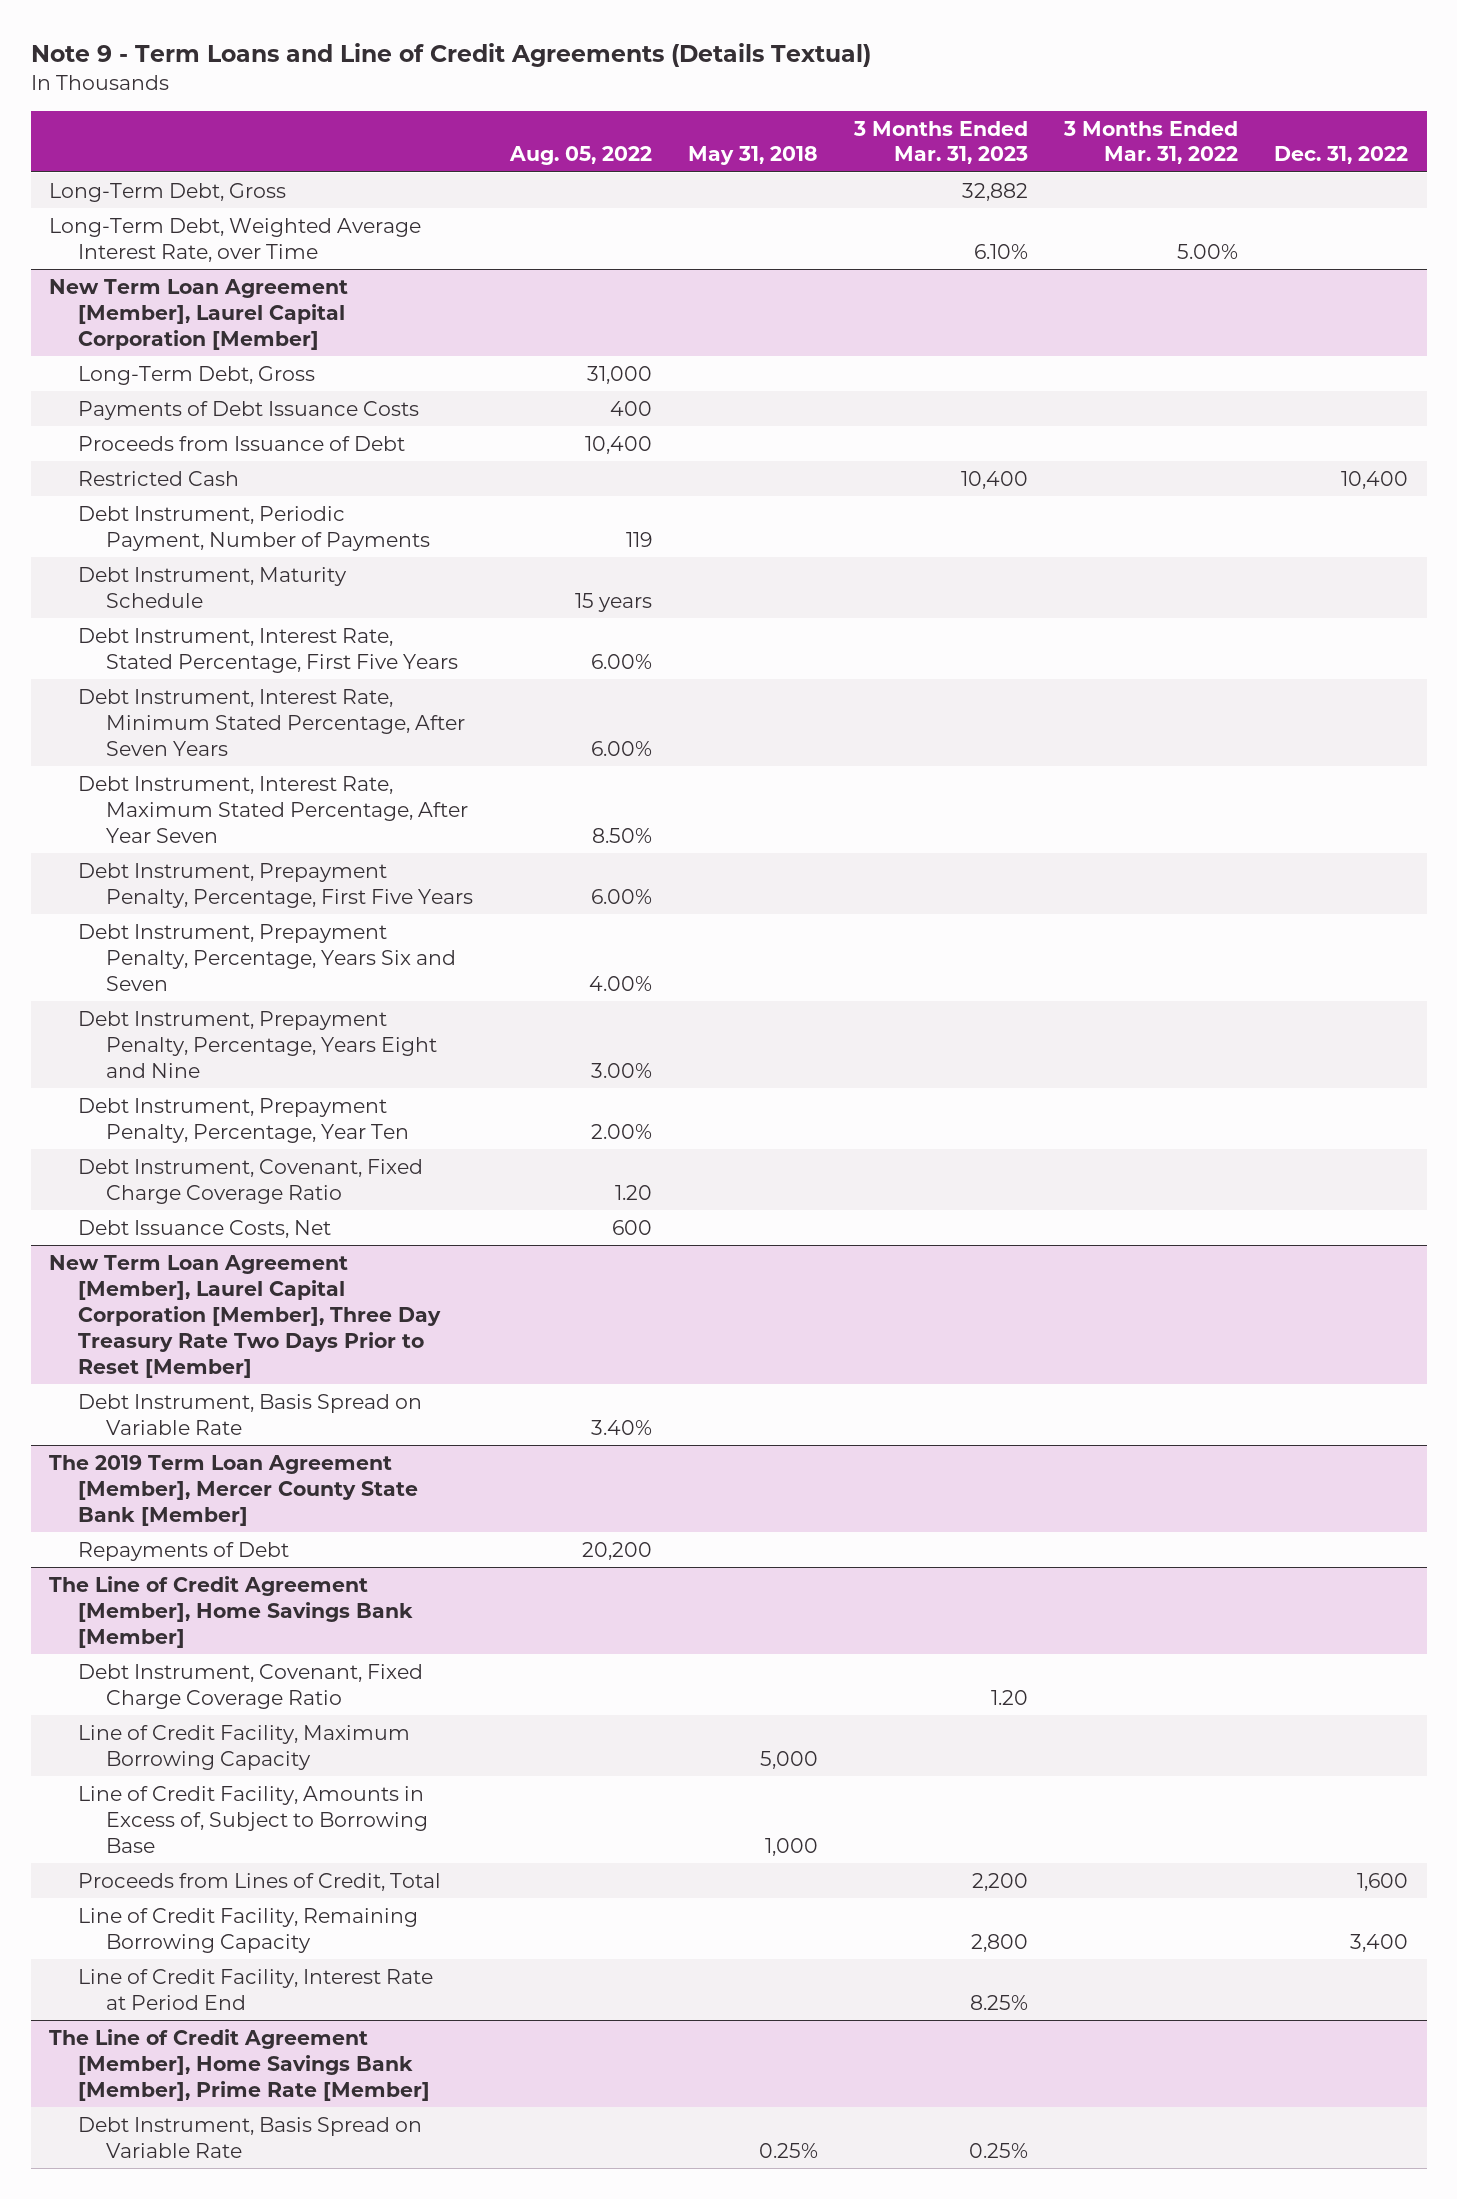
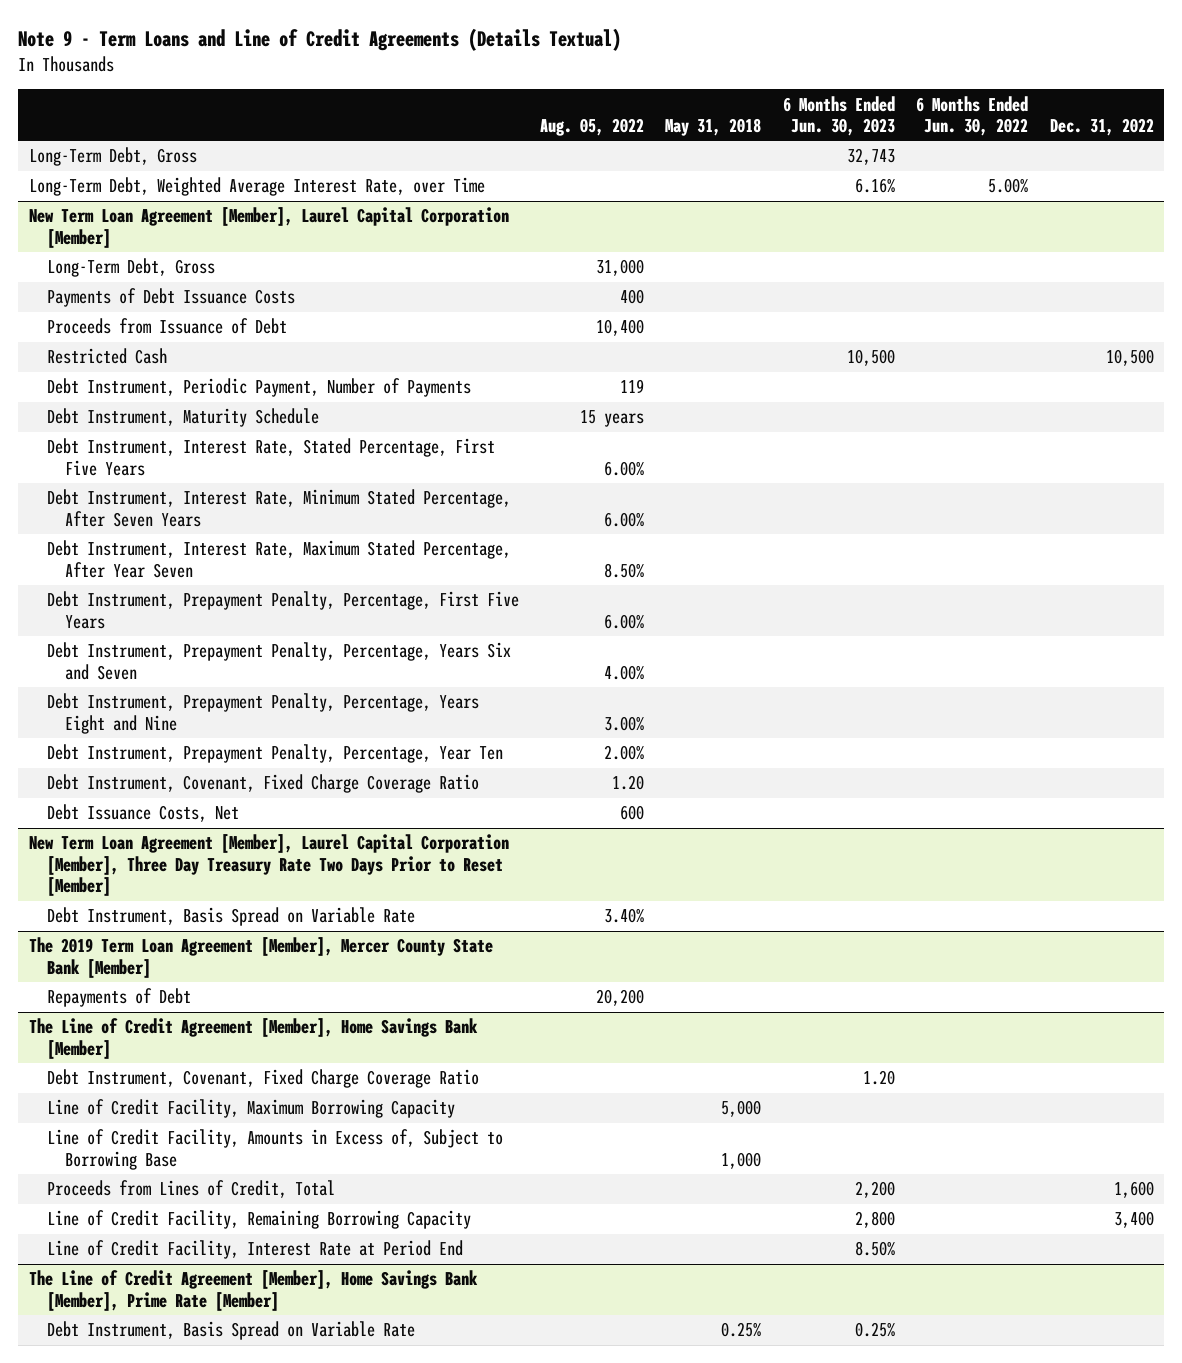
[853,120,1029,165] 3 Months Ended Mar. 31, 2023 -> none
[1063,120,1239,165] 3 Months Ended Mar. 31, 2022 -> none
none -> [782,95,895,136] 6 Months Ended Jun. 30, 2023
none -> [916,95,1029,136] 6 Months Ended Jun. 30, 2022
[1341,470,1409,489] 10,400 -> [1105,349,1154,367] 10,500

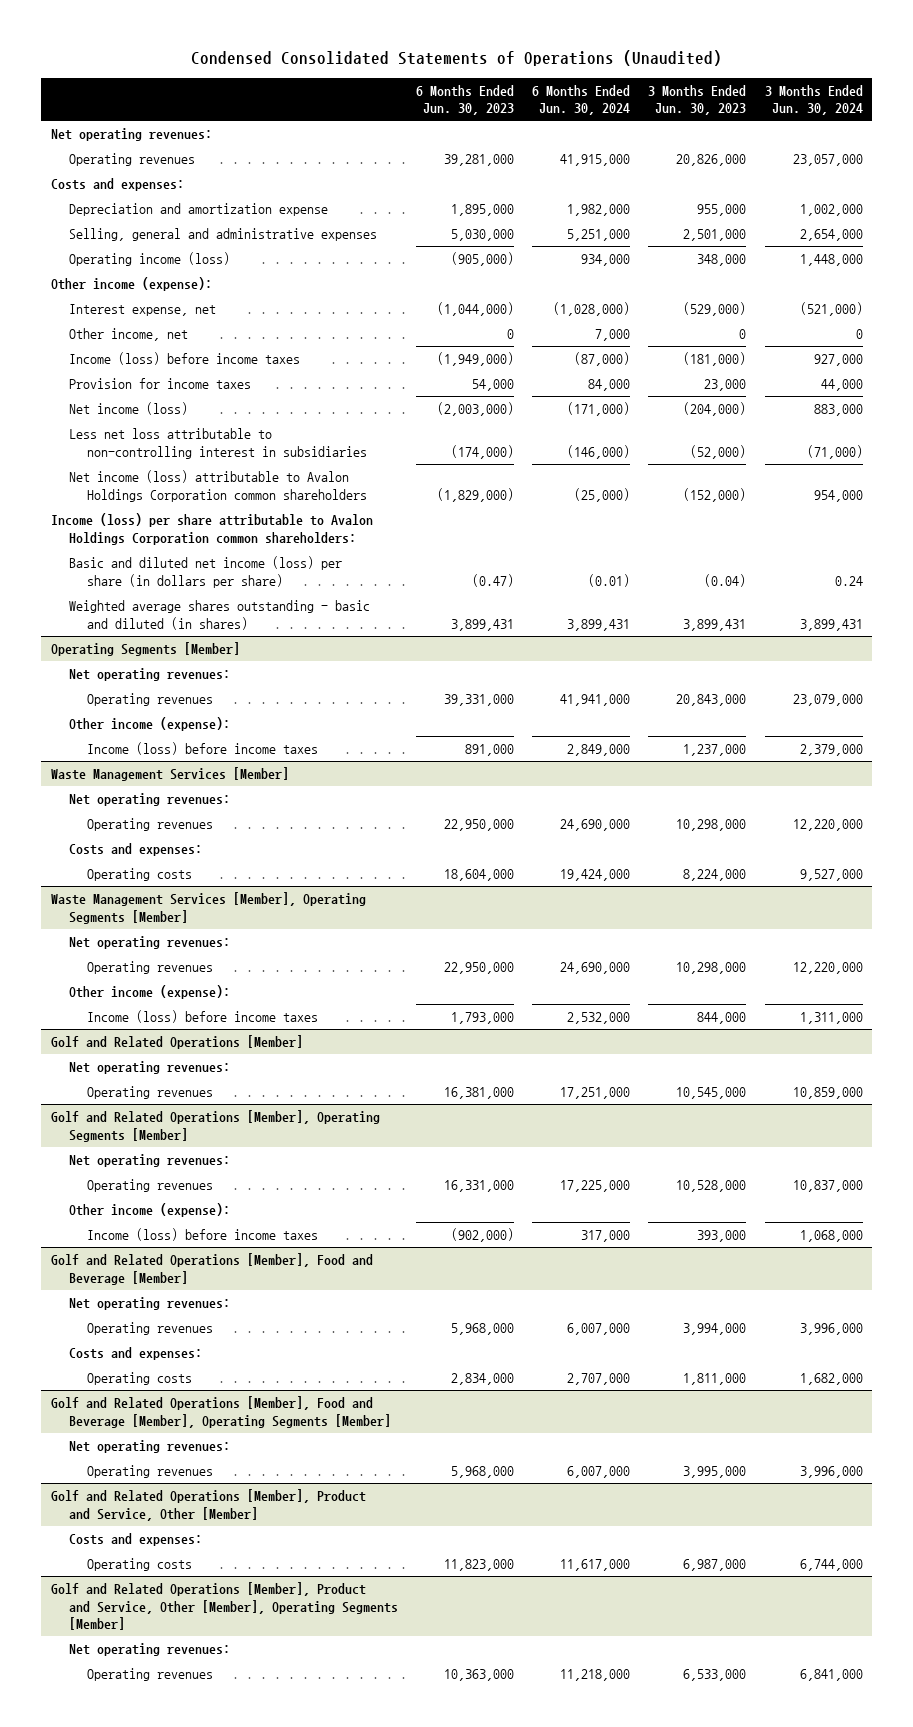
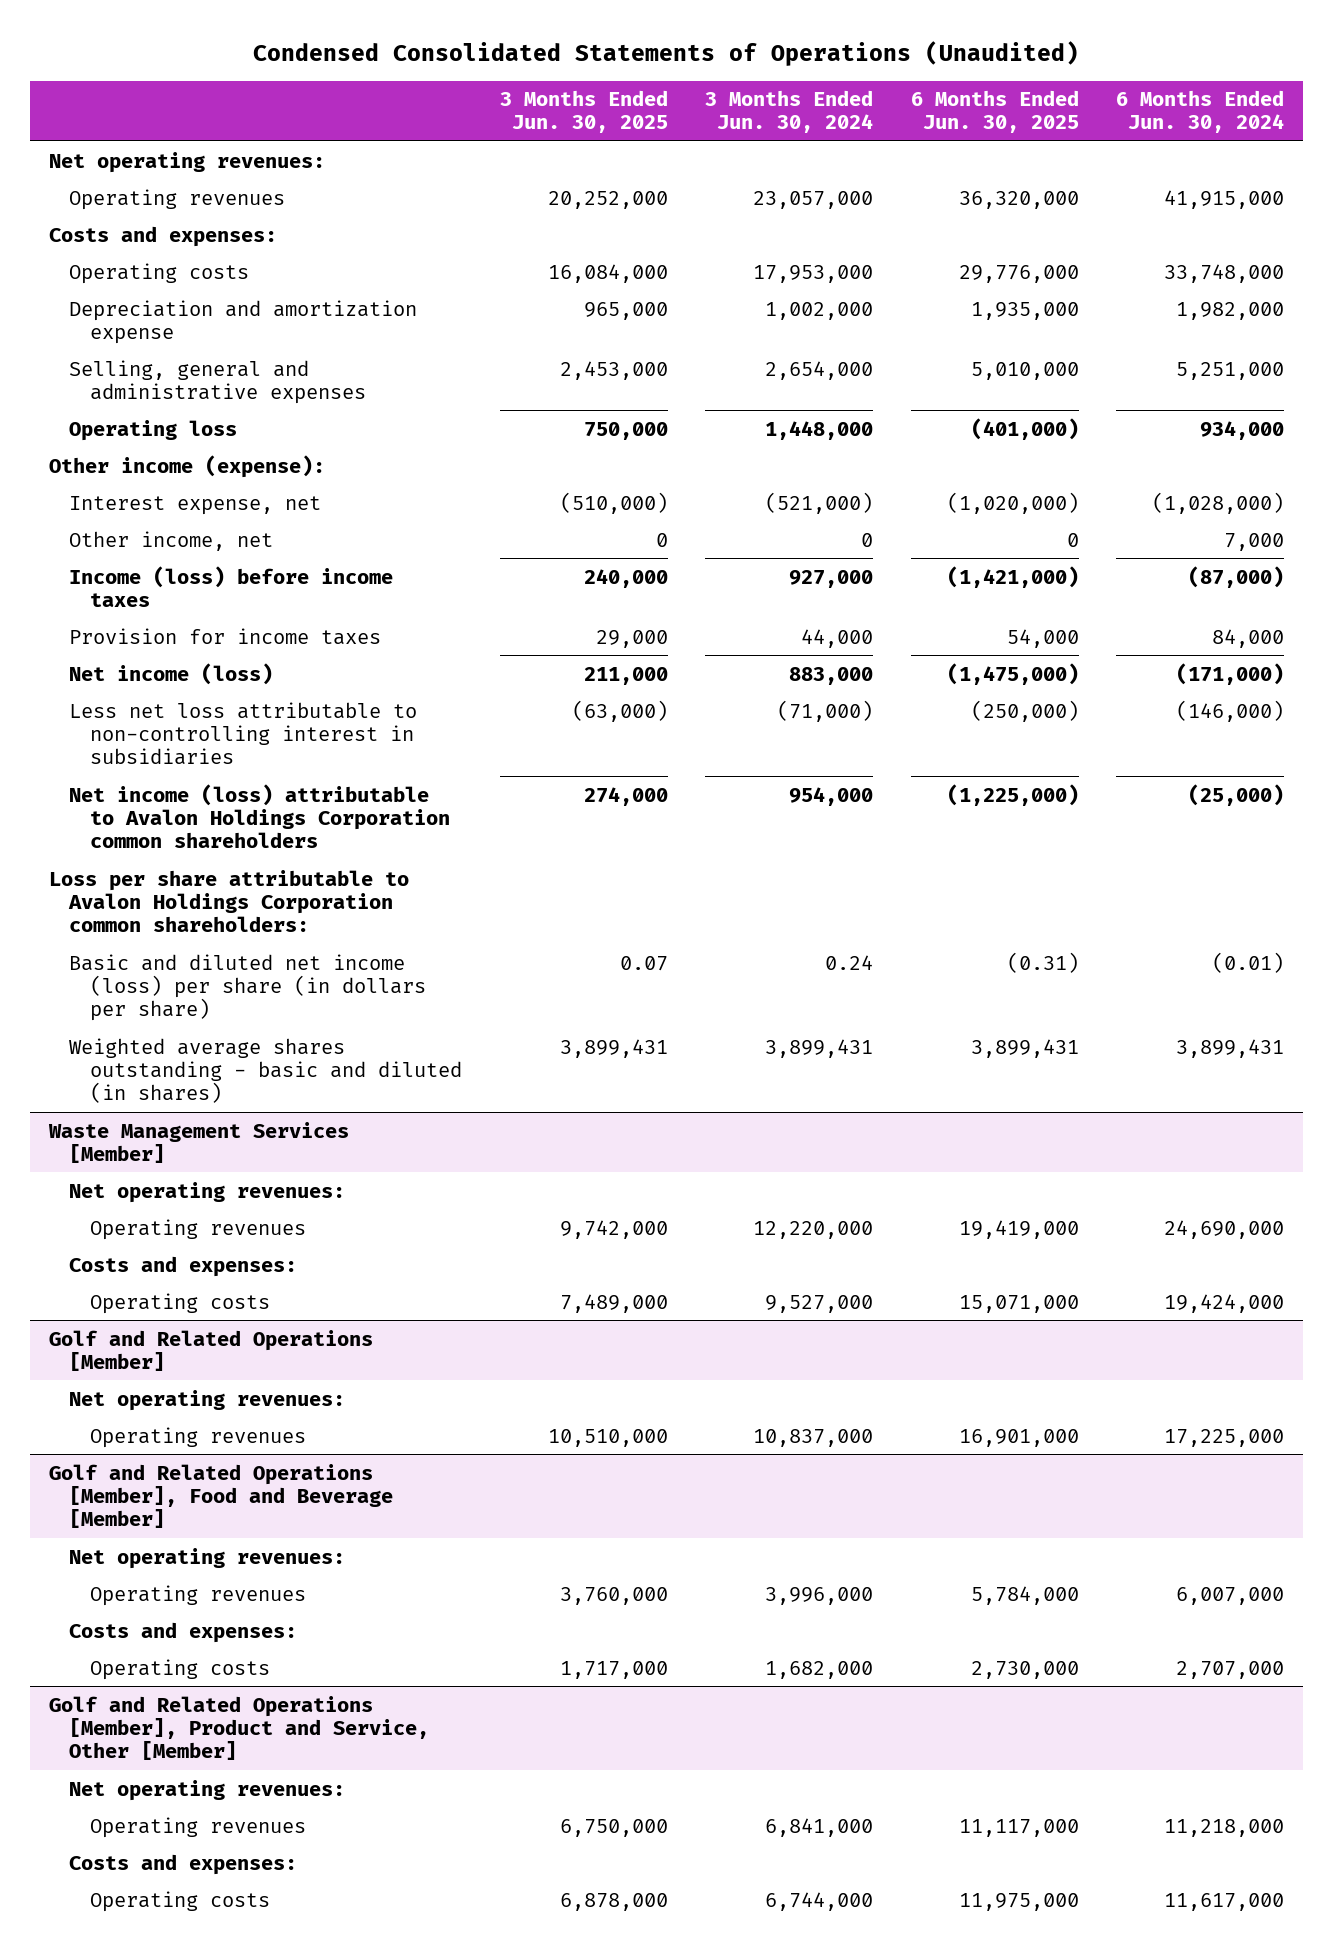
[416,84,515,116] 6 Months Ended Jun. 30, 2023 -> none
[648,84,747,116] 3 Months Ended Jun. 30, 2023 -> none
none -> [499,90,668,134] 3 Months Ended Jun. 30, 2025
none -> [910,90,1079,134] 6 Months Ended Jun. 30, 2025
none -> [69,262,250,284] Operating costs
[68,252,230,267] Operating income (loss) -> [69,419,238,441] Operating loss
[50,513,373,545] Income (loss) per share attributable to Avalon Holdings Corporation common shareholders: -> [48,869,409,932] Loss per share attributable to Avalon Holdings Corporation common shareholders:
[50,642,240,657] Operating Segments [Member] -> none
[68,668,230,682] Net operating revenues: -> none
[87,693,214,707] Operating revenues -> none
[68,717,230,732] Other income (expense): -> none
[87,742,319,756] Income (loss) before income taxes -> none
[50,892,366,924] Waste Management Services [Member], Operating Segments [Member] -> none
[68,936,230,950] Net operating revenues: -> none
[87,961,214,975] Operating revenues -> none
[68,985,230,1000] Other income (expense): -> none
[87,1010,319,1024] Income (loss) before income taxes -> none
[87,1086,214,1100] Operating revenues -> none
[50,1110,380,1142] Golf and Related Operations [Member], Operating Segments [Member] -> none
[68,1154,230,1168] Net operating revenues: -> none
[68,1203,230,1218] Other income (expense): -> none
[87,1228,319,1242] Income (loss) before income taxes -> none
[50,1396,391,1428] Golf and Related Operations [Member], Food and Beverage [Member], Operating Segments [Member] -> none
[68,1440,230,1454] Net operating revenues: -> none
[87,1465,214,1479] Operating revenues -> none
[50,1582,398,1631] Golf and Related Operations [Member], Product and Service, Other [Member], Operating Segments [Member] -> none
[68,1533,202,1547] Costs and expenses: -> [69,1853,298,1875] Costs and expenses:
[87,1558,193,1572] Operating costs -> [90,1890,271,1912] Operating costs

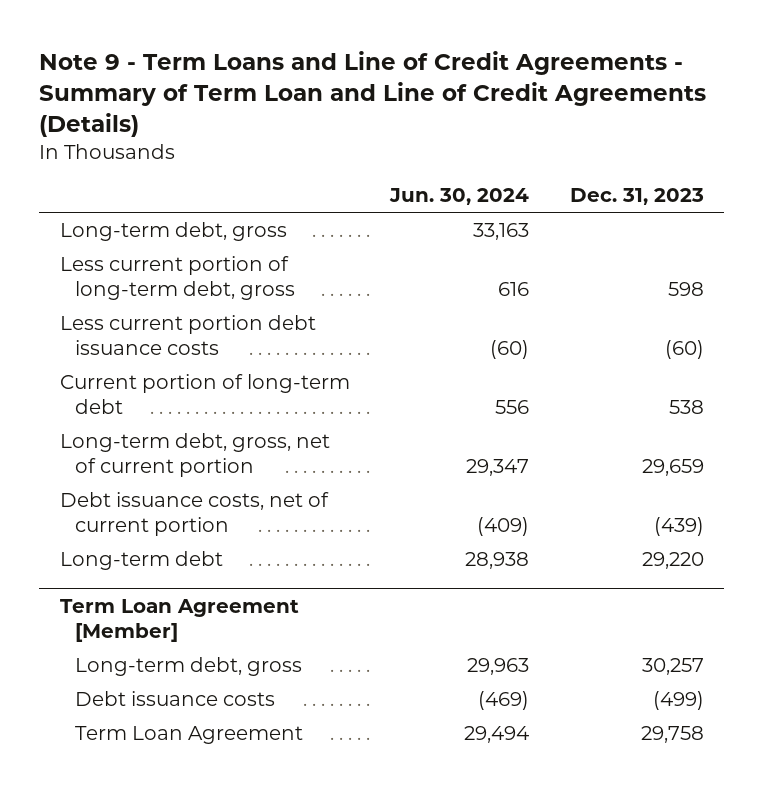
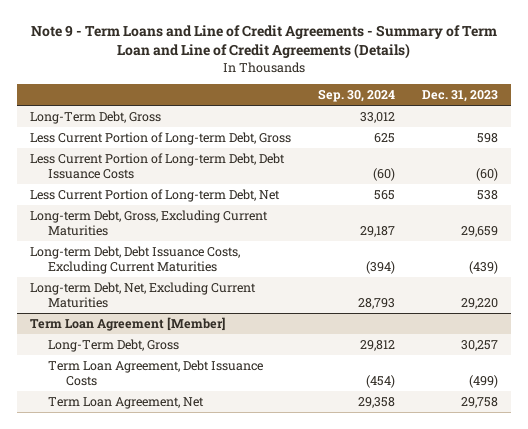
[389,188,530,206] Jun. 30, 2024 -> none
none -> [317,89,395,103] Sep. 30, 2024
[59,221,287,241] Long-term debt, gross -> [30,111,162,125] Long-Term Debt, Gross
[59,255,295,301] Less current portion of long-term debt, gross -> [30,132,292,146] Less Current Portion of Long-term Debt, Gross
[59,314,316,356] Less current portion debt issuance costs -> [30,153,286,179] Less Current Portion of Long-term Debt, Debt Issuance Costs
[59,373,350,415] Current portion of long-term debt -> [30,189,281,203] Less Current Portion of Long-term Debt, Net
[59,432,330,478] Long-term debt, gross, net of current portion -> [30,210,269,236] Long-term Debt, Gross, Excluding Current Maturities
[59,491,329,537] Debt issuance costs, net of current portion -> [30,246,241,274] Long-term Debt, Debt Issuance Costs, Excluding Current Maturities
[59,550,223,570] Long-term debt -> [30,282,257,308] Long-term Debt, Net, Excluding Current Maturities
[74,656,302,676] Long-term debt, gross -> [48,339,180,353] Long-Term Debt, Gross
[74,690,275,706] Debt issuance costs -> [48,360,264,386] Term Loan Agreement, Debt Issuance Costs
[74,725,303,744] Term Loan Agreement -> [48,397,205,410] Term Loan Agreement, Net

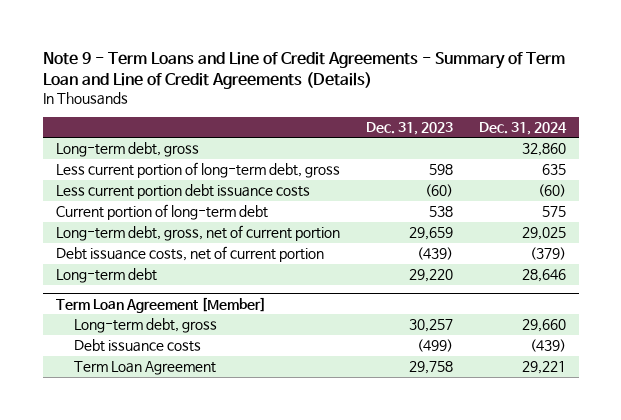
[317,89,395,103] Sep. 30, 2024 -> none
none -> [478,122,567,136] Dec. 31, 2024
[30,111,162,125] Long-Term Debt, Gross -> [55,142,199,158] Long-term debt, gross
[30,132,292,146] Less Current Portion of Long-term Debt, Gross -> [55,162,340,179] Less current portion of long-term debt, gross
[30,153,286,179] Less Current Portion of Long-term Debt, Debt Issuance Costs -> [55,184,310,200] Less current portion debt issuance costs
[30,189,281,203] Less Current Portion of Long-term Debt, Net -> [55,204,268,221] Current portion of long-term debt
[30,210,269,236] Long-term Debt, Gross, Excluding Current Maturities -> [55,225,340,242] Long-term debt, gross, net of current portion
[30,246,241,274] Long-term Debt, Debt Issuance Costs, Excluding Current Maturities -> [55,246,324,263] Debt issuance costs, net of current portion
[30,282,257,308] Long-term Debt, Net, Excluding Current Maturities -> [55,268,157,284] Long-term debt
[48,339,180,353] Long-Term Debt, Gross -> [73,318,217,334] Long-term debt, gross
[48,360,264,386] Term Loan Agreement, Debt Issuance Costs -> [73,339,201,353] Debt issuance costs
[48,397,205,410] Term Loan Agreement, Net -> [73,361,216,376] Term Loan Agreement

